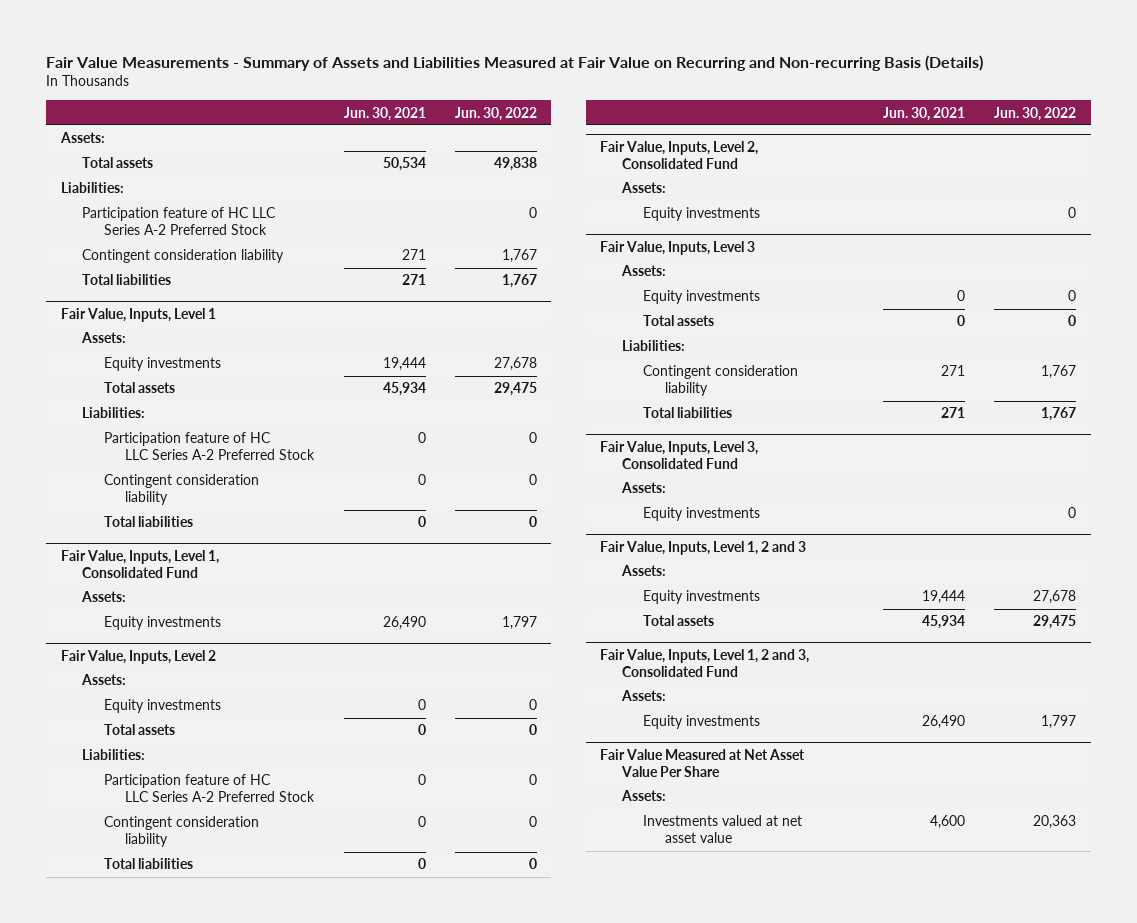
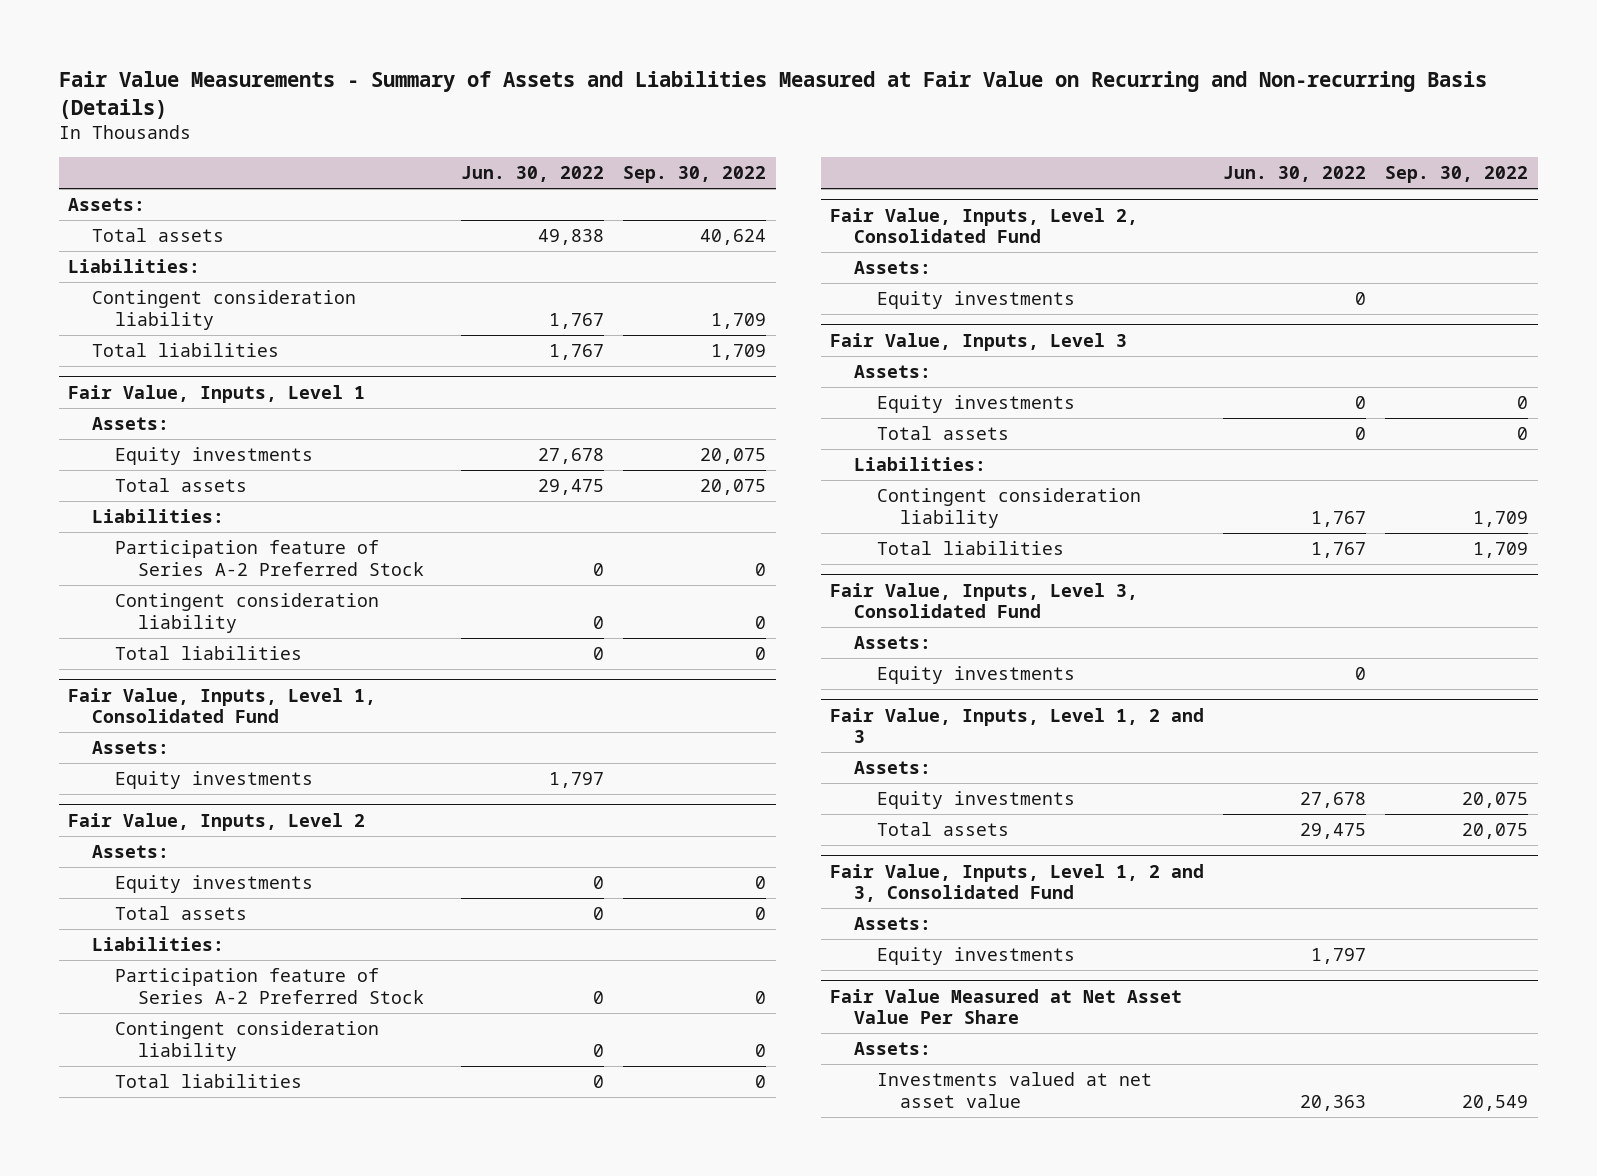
[343,106,426,121] Jun. 30, 2021 -> none
none -> [623,166,767,184] Sep. 30, 2022
[82,207,277,236] Participation feature of HC LLC Series A-2 Preferred Stock -> none
[103,432,316,461] Participation feature of HC LLC Series A-2 Preferred Stock -> [114,539,425,576] Participation feature of Series A-2 Preferred Stock
[103,774,316,803] Participation feature of HC LLC Series A-2 Preferred Stock -> [114,967,425,1004] Participation feature of Series A-2 Preferred Stock

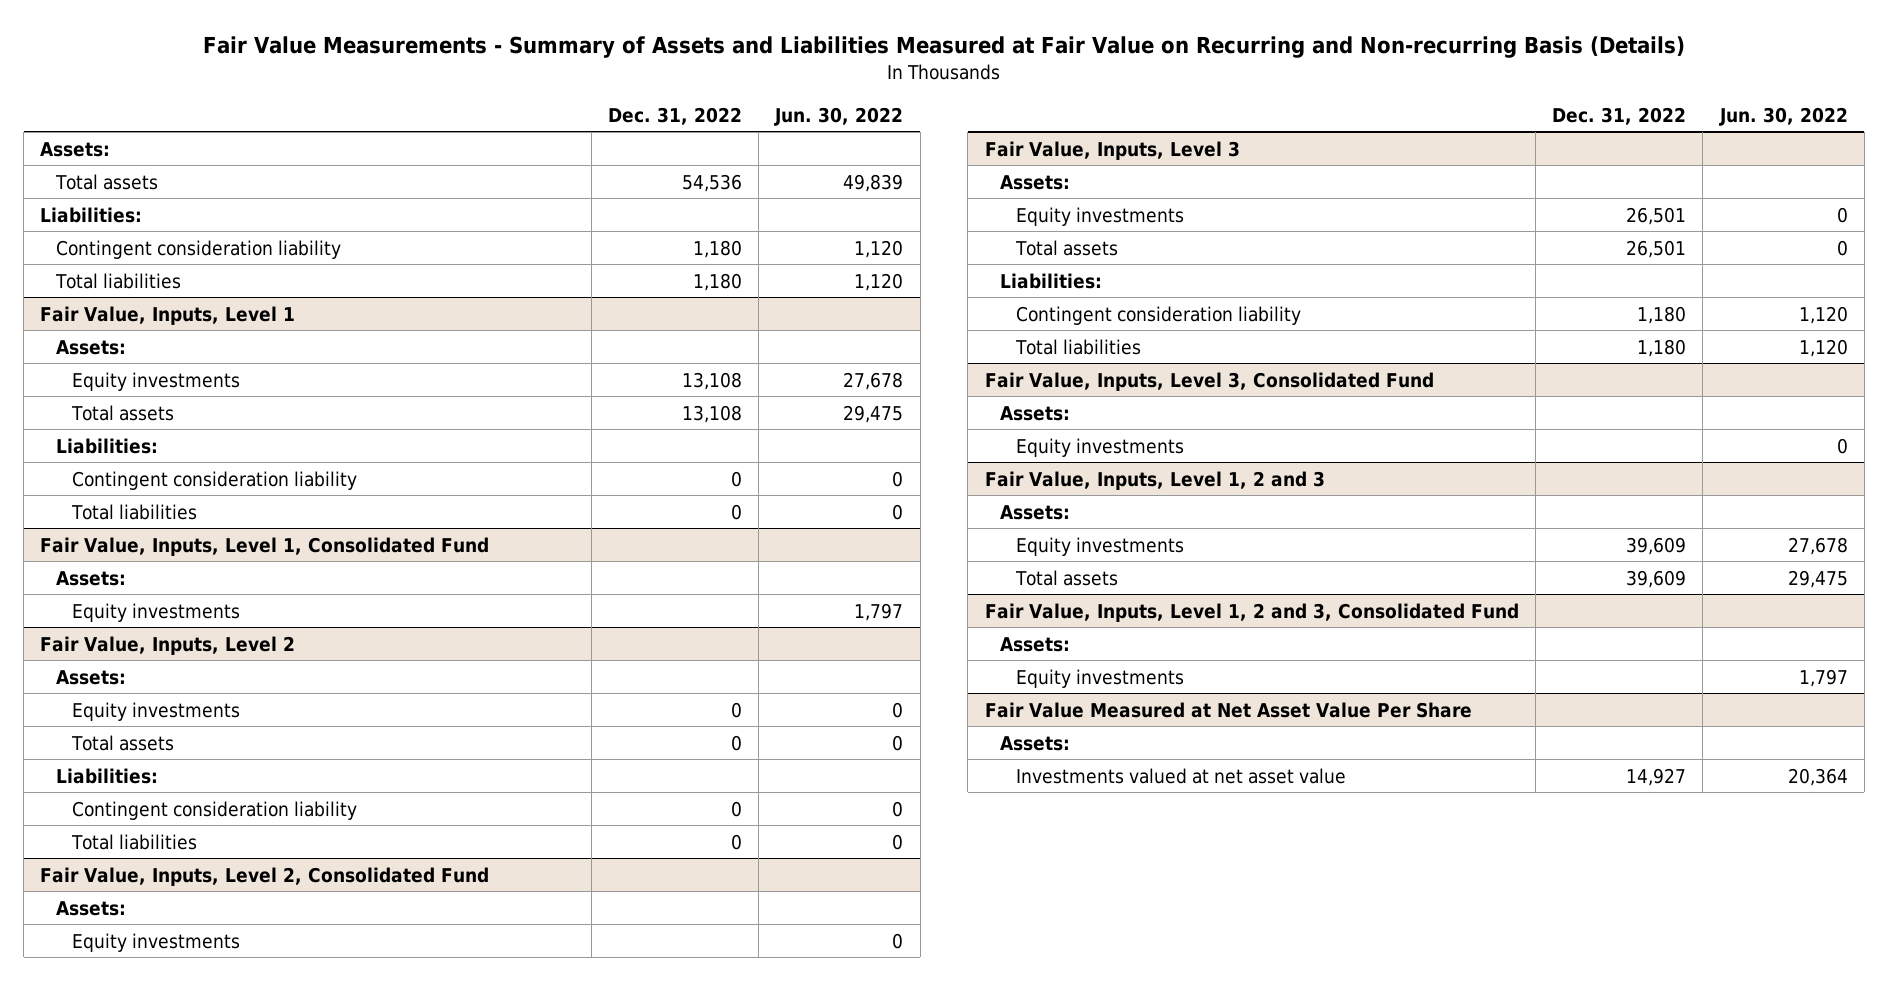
[623,166,767,184] Sep. 30, 2022 -> none
none -> [607,106,742,125] Dec. 31, 2022
[538,228,605,245] 49,838 -> [843,173,904,192] 49,839
[549,312,605,329] 1,767 -> [854,239,904,258] 1,120
[549,343,605,360] 1,767 -> [854,272,904,291] 1,120
[114,539,425,576] Participation feature of Series A-2 Preferred Stock -> none
[114,967,425,1004] Participation feature of Series A-2 Preferred Stock -> none
[1311,510,1367,527] 1,767 -> [1798,305,1848,324] 1,120
[1311,541,1367,558] 1,767 -> [1798,338,1848,357] 1,120
[1300,1094,1367,1111] 20,363 -> [1787,767,1848,786] 20,364

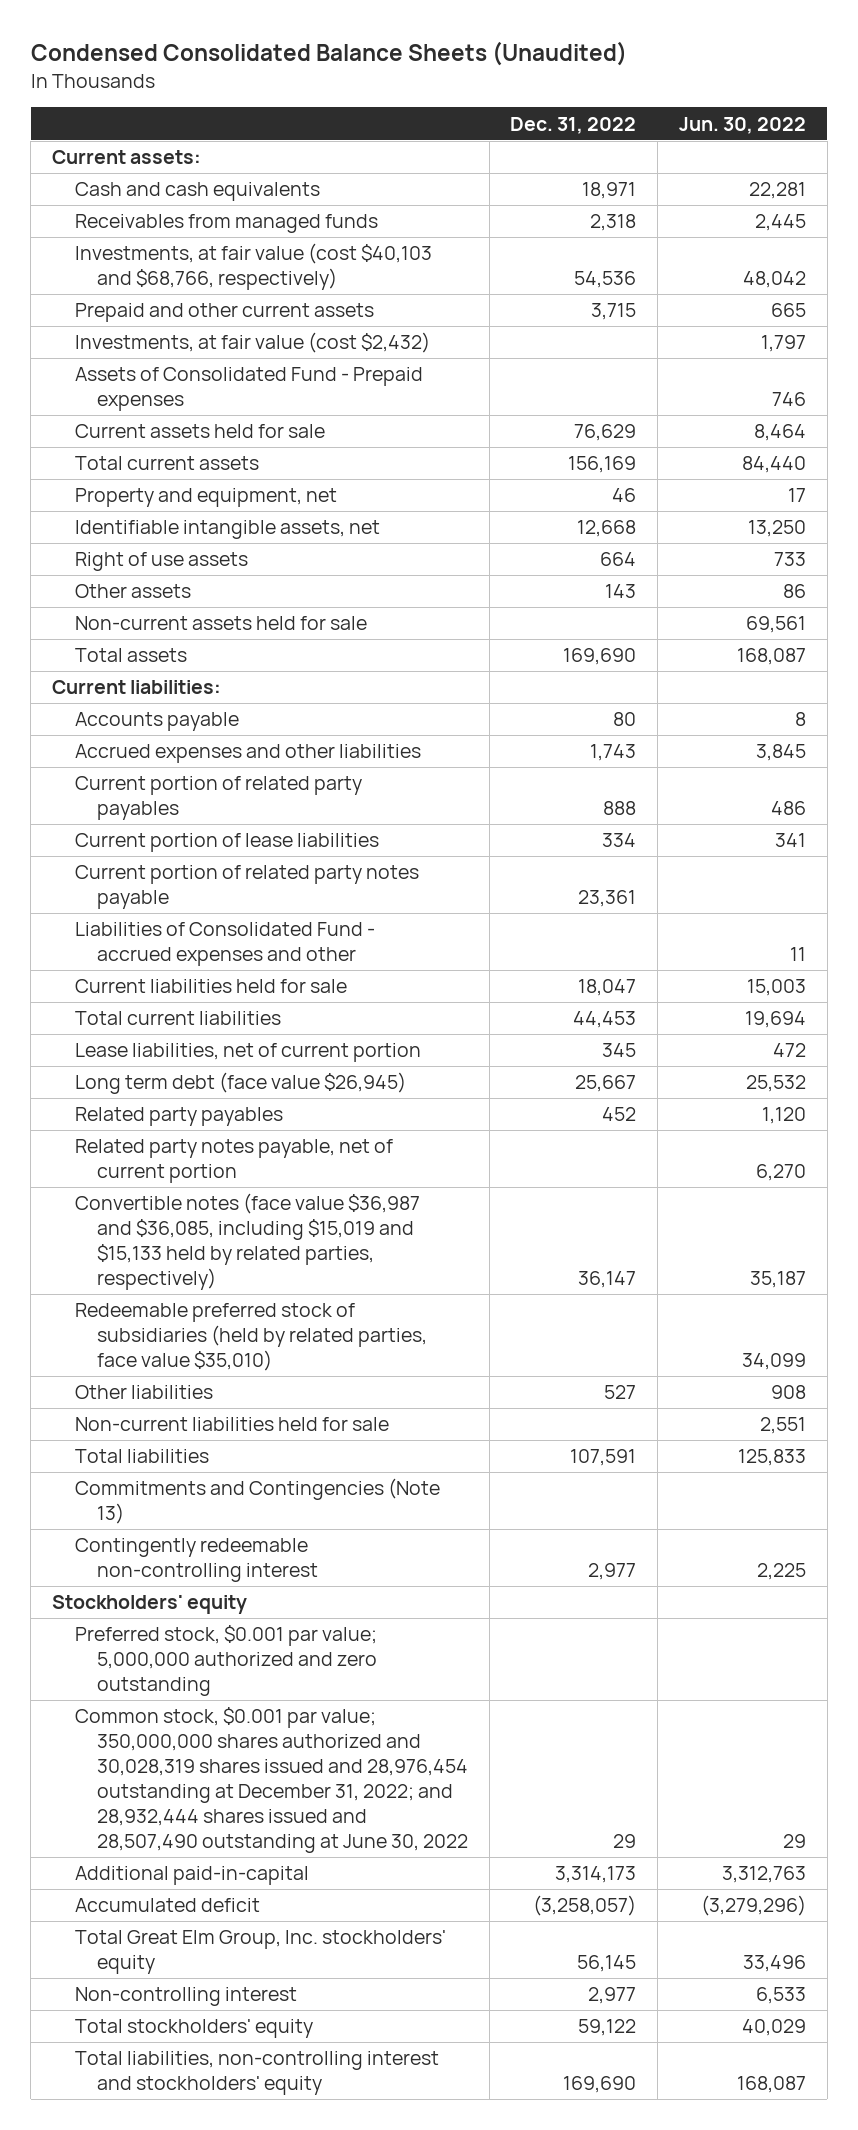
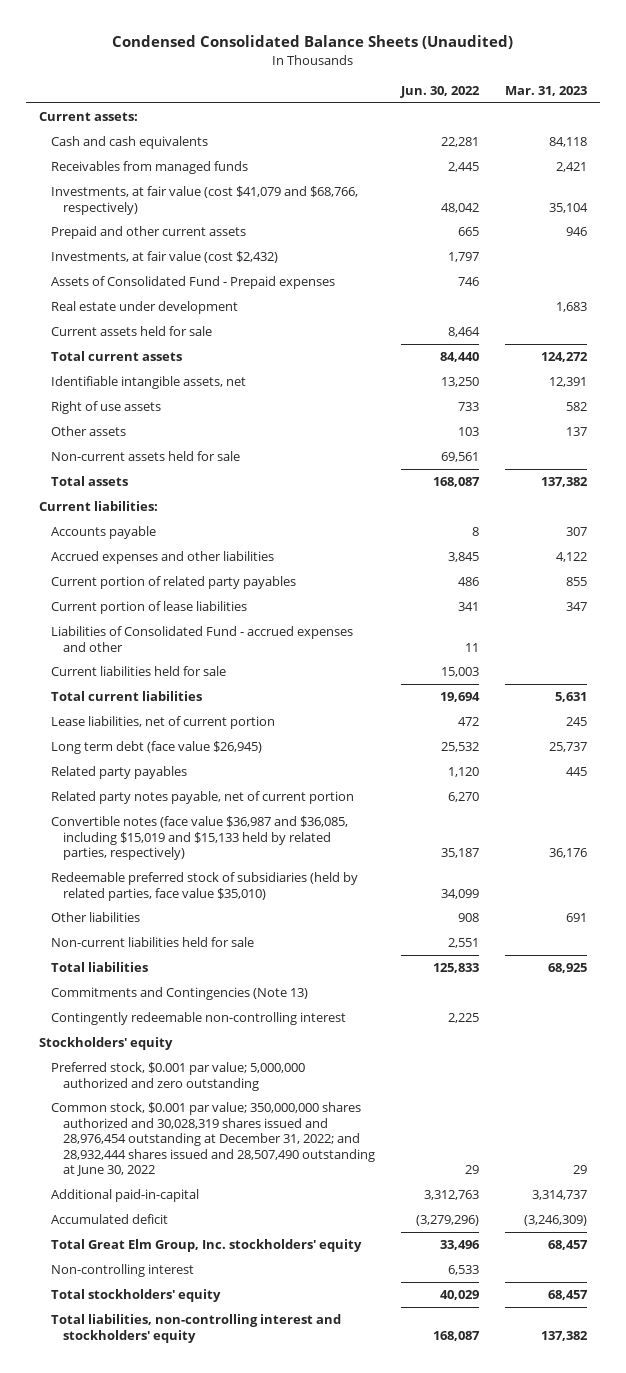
[510,116,637,134] Dec. 31, 2022 -> none
none -> [504,85,587,96] Mar. 31, 2023
[74,243,432,291] Investments, at fair value (cost $40,103 and $68,766, respectively) -> [51,186,359,215] Investments, at fair value (cost $41,079 and $68,766, respectively)
none -> [51,301,239,315] Real estate under development
[74,488,337,508] Property and equipment, net -> none
[782,584,806,599] 86 -> [458,427,480,437] 103
[74,865,419,910] Current portion of related party notes payable -> none

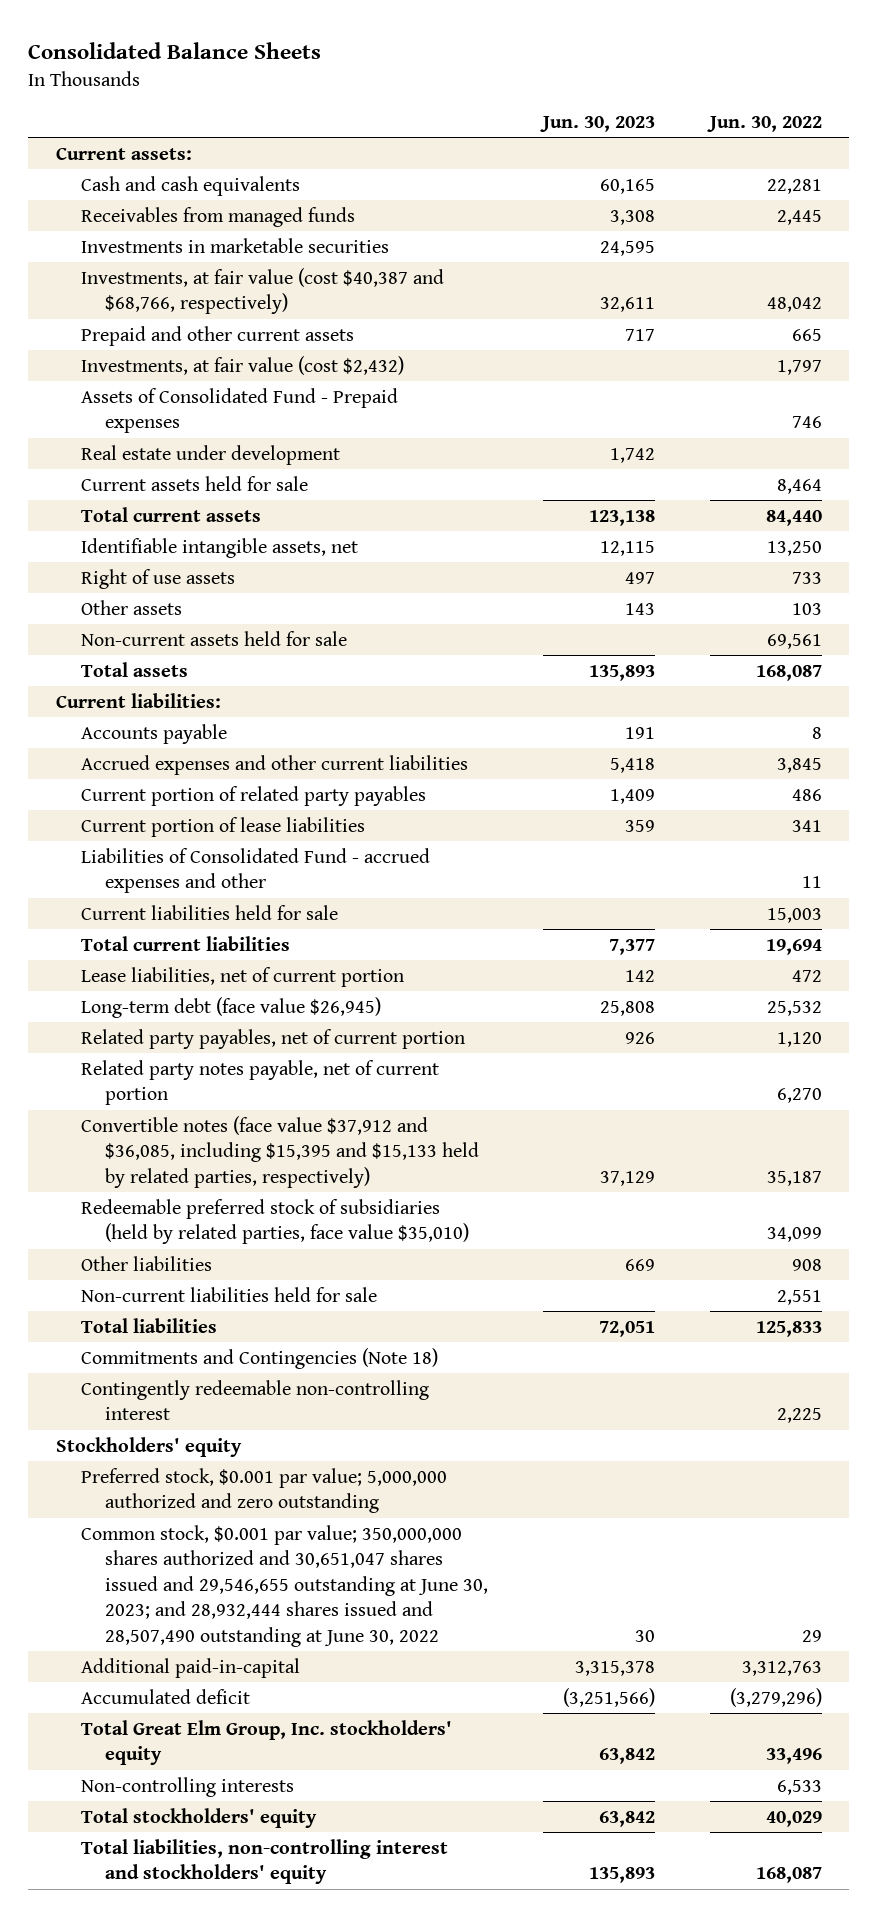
[111,34,513,49] Condensed Consolidated Balance Sheets (Unaudited) -> [28,42,322,60] Consolidated Balance Sheets
[504,85,587,96] Mar. 31, 2023 -> none
none -> [540,115,656,132] Jun. 30, 2023
none -> [80,237,389,253] Investments in marketable securities
[51,186,359,215] Investments, at fair value (cost $41,079 and $68,766, respectively) -> [80,267,444,315] Investments, at fair value (cost $40,387 and $68,766, respectively)
[51,551,275,565] Accrued expenses and other liabilities -> [80,754,468,775] Accrued expenses and other current liabilities
[51,741,263,755] Long term debt (face value $26,945) -> [80,996,381,1018] Long-term debt (face value $26,945)
[51,766,188,780] Related party payables -> [80,1028,465,1049] Related party payables, net of current portion
[51,816,349,861] Convertible notes (face value $36,987 and $36,085, including $15,019 and $15,133 held by related parties, respectively) -> [80,1115,480,1188] Convertible notes (face value $37,912 and $36,085, including $15,395 and $15,133 held by related parties, respectively)
[51,987,309,1001] Commitments and Contingencies (Note 13) -> [80,1347,438,1369] Commitments and Contingencies (Note 18)
[51,1102,376,1177] Common stock, $0.001 par value; 350,000,000 shares authorized and 30,028,319 shares issued and 28,976,454 outstanding at December 31, 2022; and 28,932,444 shares issued and 28,507,490 outstanding at June 30, 2022 -> [80,1524,489,1648] Common stock, $0.001 par value; 350,000,000 shares authorized and 30,651,047 shares issued and 29,546,655 outstanding at June 30, 2023; and 28,932,444 shares issued and 28,507,490 outstanding at June 30, 2022
[51,1264,195,1278] Non-controlling interest -> [80,1776,294,1797] Non-controlling interests

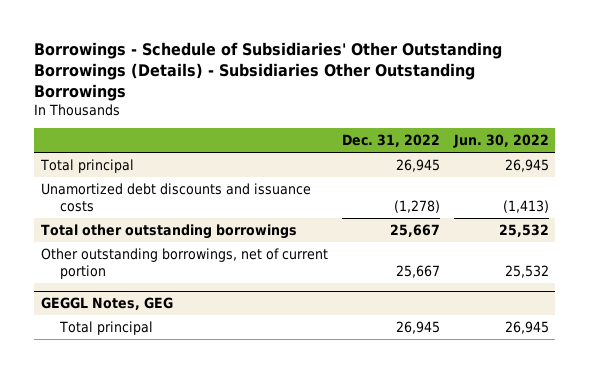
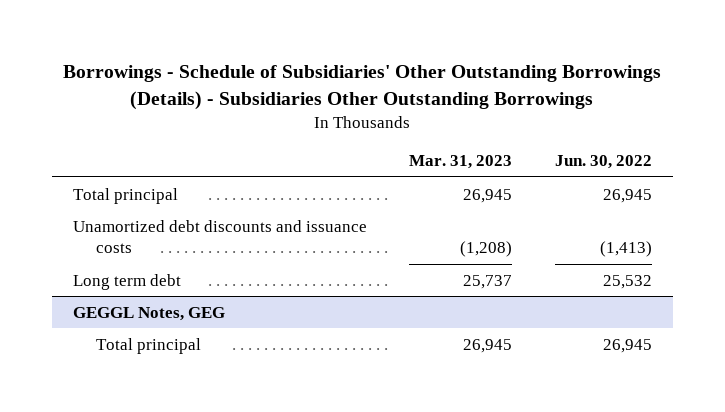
[341,134,440,148] Dec. 31, 2022 -> none
none -> [409,155,513,170] Mar. 31, 2023
[41,247,329,280] Other outstanding borrowings, net of current portion -> none
[41,223,298,239] Total other outstanding borrowings -> [72,273,181,290] Long term debt

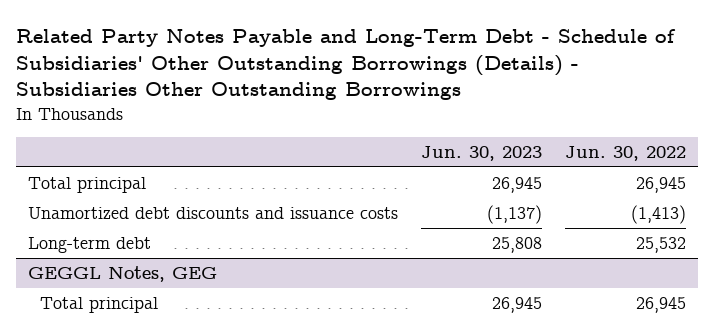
[63,65,662,110] Borrowings - Schedule of Subsidiaries' Other Outstanding Borrowings (Details) - Subsidiaries Other Outstanding Borrowings -> [15,28,676,101] Related Party Notes Payable and Long-Term Debt - Schedule of Subsidiaries' Other Outstanding Borrowings (Details) - Subsidiaries Other Outstanding Borrowings
[409,155,513,170] Mar. 31, 2023 -> none
none -> [421,145,543,161] Jun. 30, 2023
[72,273,181,290] Long term debt -> [27,236,151,253] Long-term debt

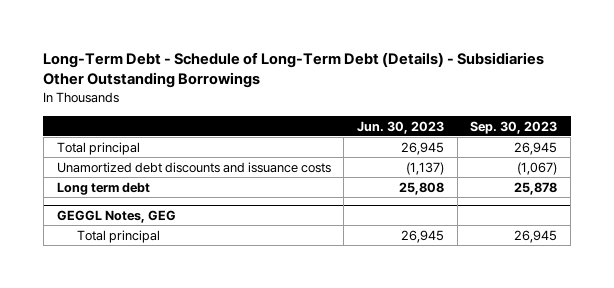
[15,28,676,101] Related Party Notes Payable and Long-Term Debt - Schedule of Subsidiaries' Other Outstanding Borrowings (Details) - Subsidiaries Other Outstanding Borrowings -> [43,51,545,89] Long-Term Debt - Schedule of Long-Term Debt (Details) - Subsidiaries Other Outstanding Borrowings
[565,145,687,161] Jun. 30, 2022 -> none
none -> [470,120,558,134] Sep. 30, 2023
[27,236,151,253] Long-term debt -> [56,181,150,195] Long term debt

